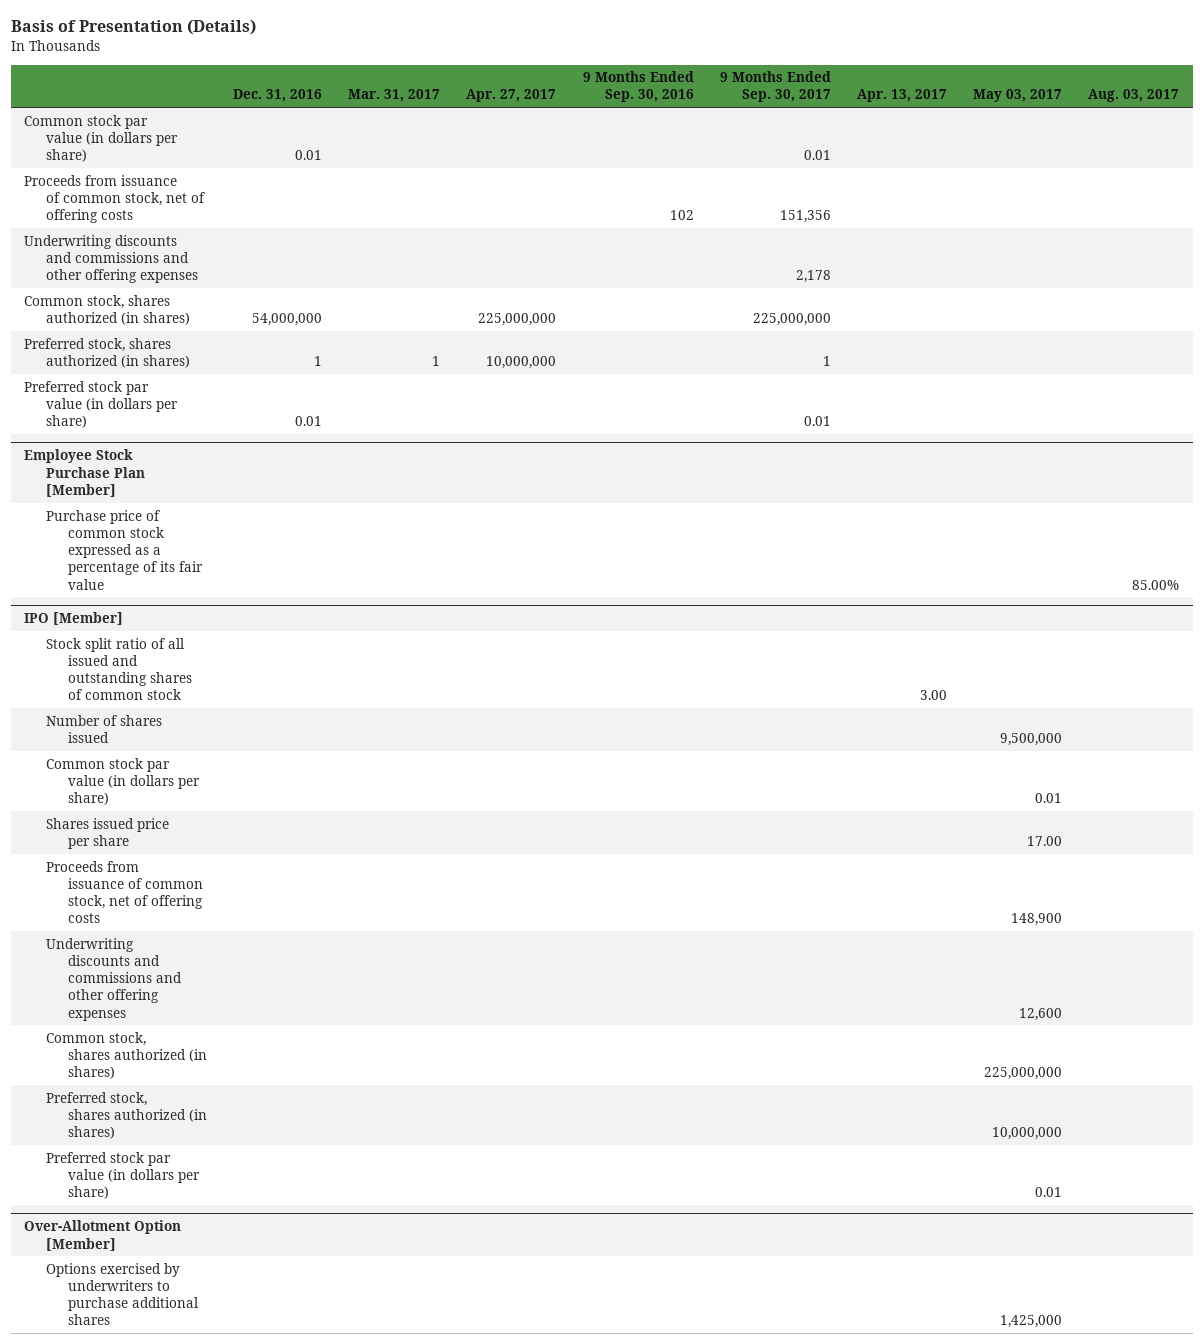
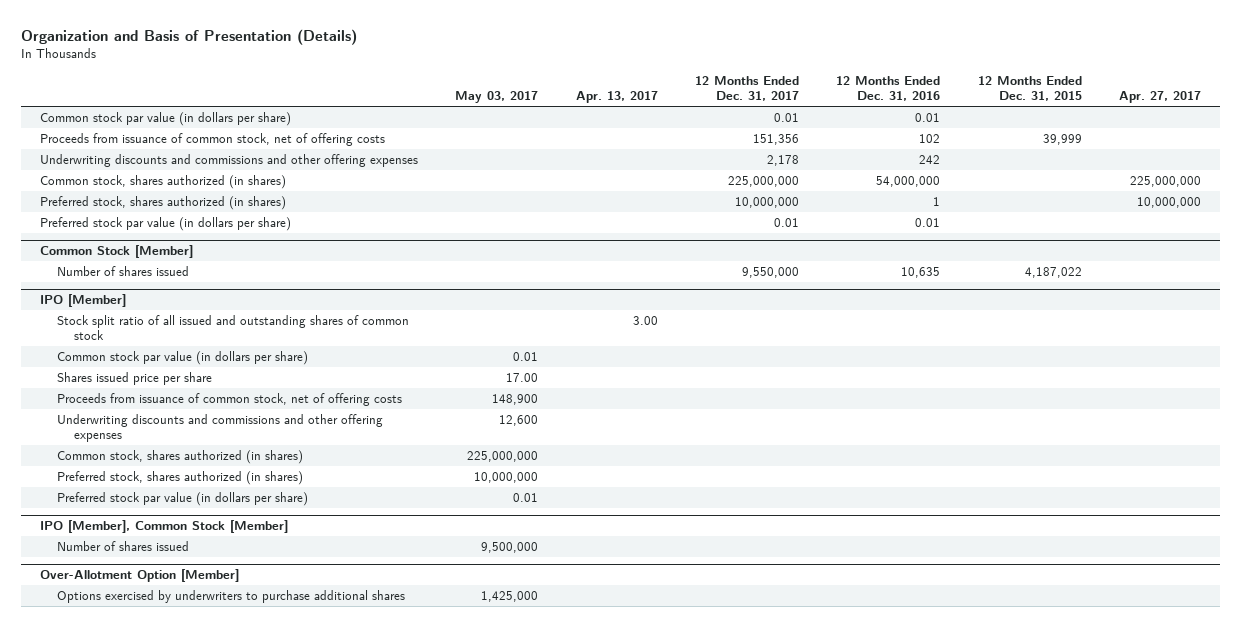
[11,19,257,36] Basis of Presentation (Details) -> [21,28,358,45] Organization and Basis of Presentation (Details)
[232,89,322,103] Dec. 31, 2016 -> none
[348,89,441,103] Mar. 31, 2017 -> none
[582,71,694,103] 9 Months Ended Sep. 30, 2016 -> none
[719,71,831,103] 9 Months Ended Sep. 30, 2017 -> none
[1088,89,1180,103] Aug. 03, 2017 -> none
none -> [695,75,800,102] 12 Months Ended Dec. 31, 2017
none -> [836,75,941,102] 12 Months Ended Dec. 31, 2016
none -> [977,75,1082,102] 12 Months Ended Dec. 31, 2015
[24,449,145,497] Employee Stock Purchase Plan [Member] -> none
[45,509,203,590] Purchase price of common stock expressed as a percentage of its fair value -> none
none -> [40,245,194,259] Common Stock [Member]
none -> [57,265,190,276] Number of shares issued
[45,714,162,743] Number of shares issued -> none
none -> [40,520,289,534] IPO [Member], Common Stock [Member]
none -> [57,540,190,551] Number of shares issued

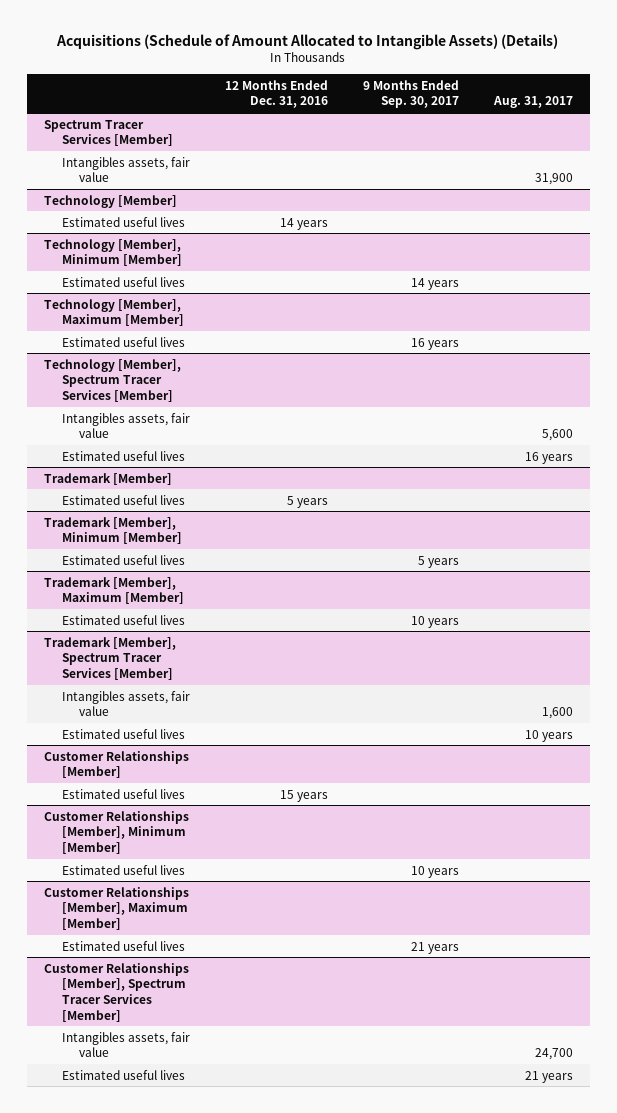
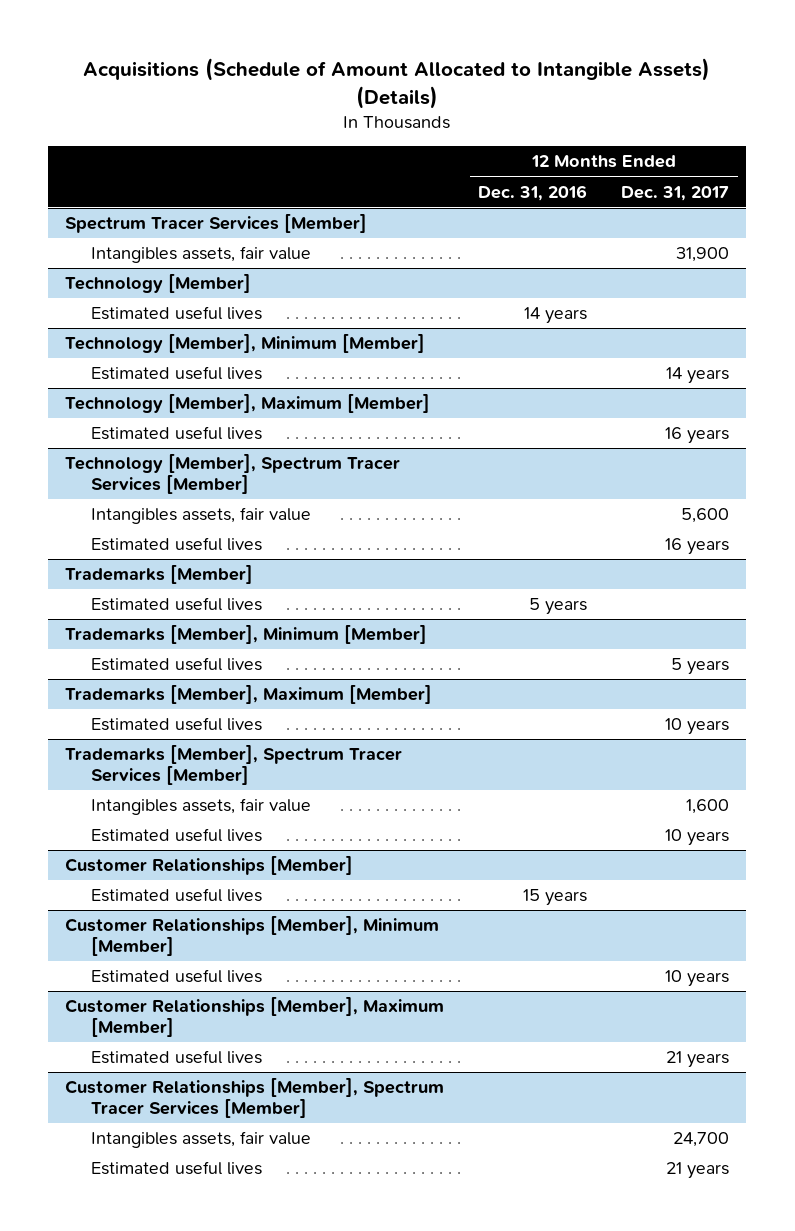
[362,79,459,109] 9 Months Ended Sep. 30, 2017 -> none
[492,96,573,109] Aug. 31, 2017 -> none
none -> [621,185,730,201] Dec. 31, 2017
[44,472,173,485] Trademark [Member] -> [65,565,254,585] Trademarks [Member]
[44,516,182,545] Trademark [Member], Minimum [Member] -> [65,625,428,645] Trademarks [Member], Minimum [Member]
[44,576,184,605] Trademark [Member], Maximum [Member] -> [65,685,433,705] Trademarks [Member], Maximum [Member]
[44,636,177,681] Trademark [Member], Spectrum Tracer Services [Member] -> [65,745,403,785] Trademarks [Member], Spectrum Tracer Services [Member]

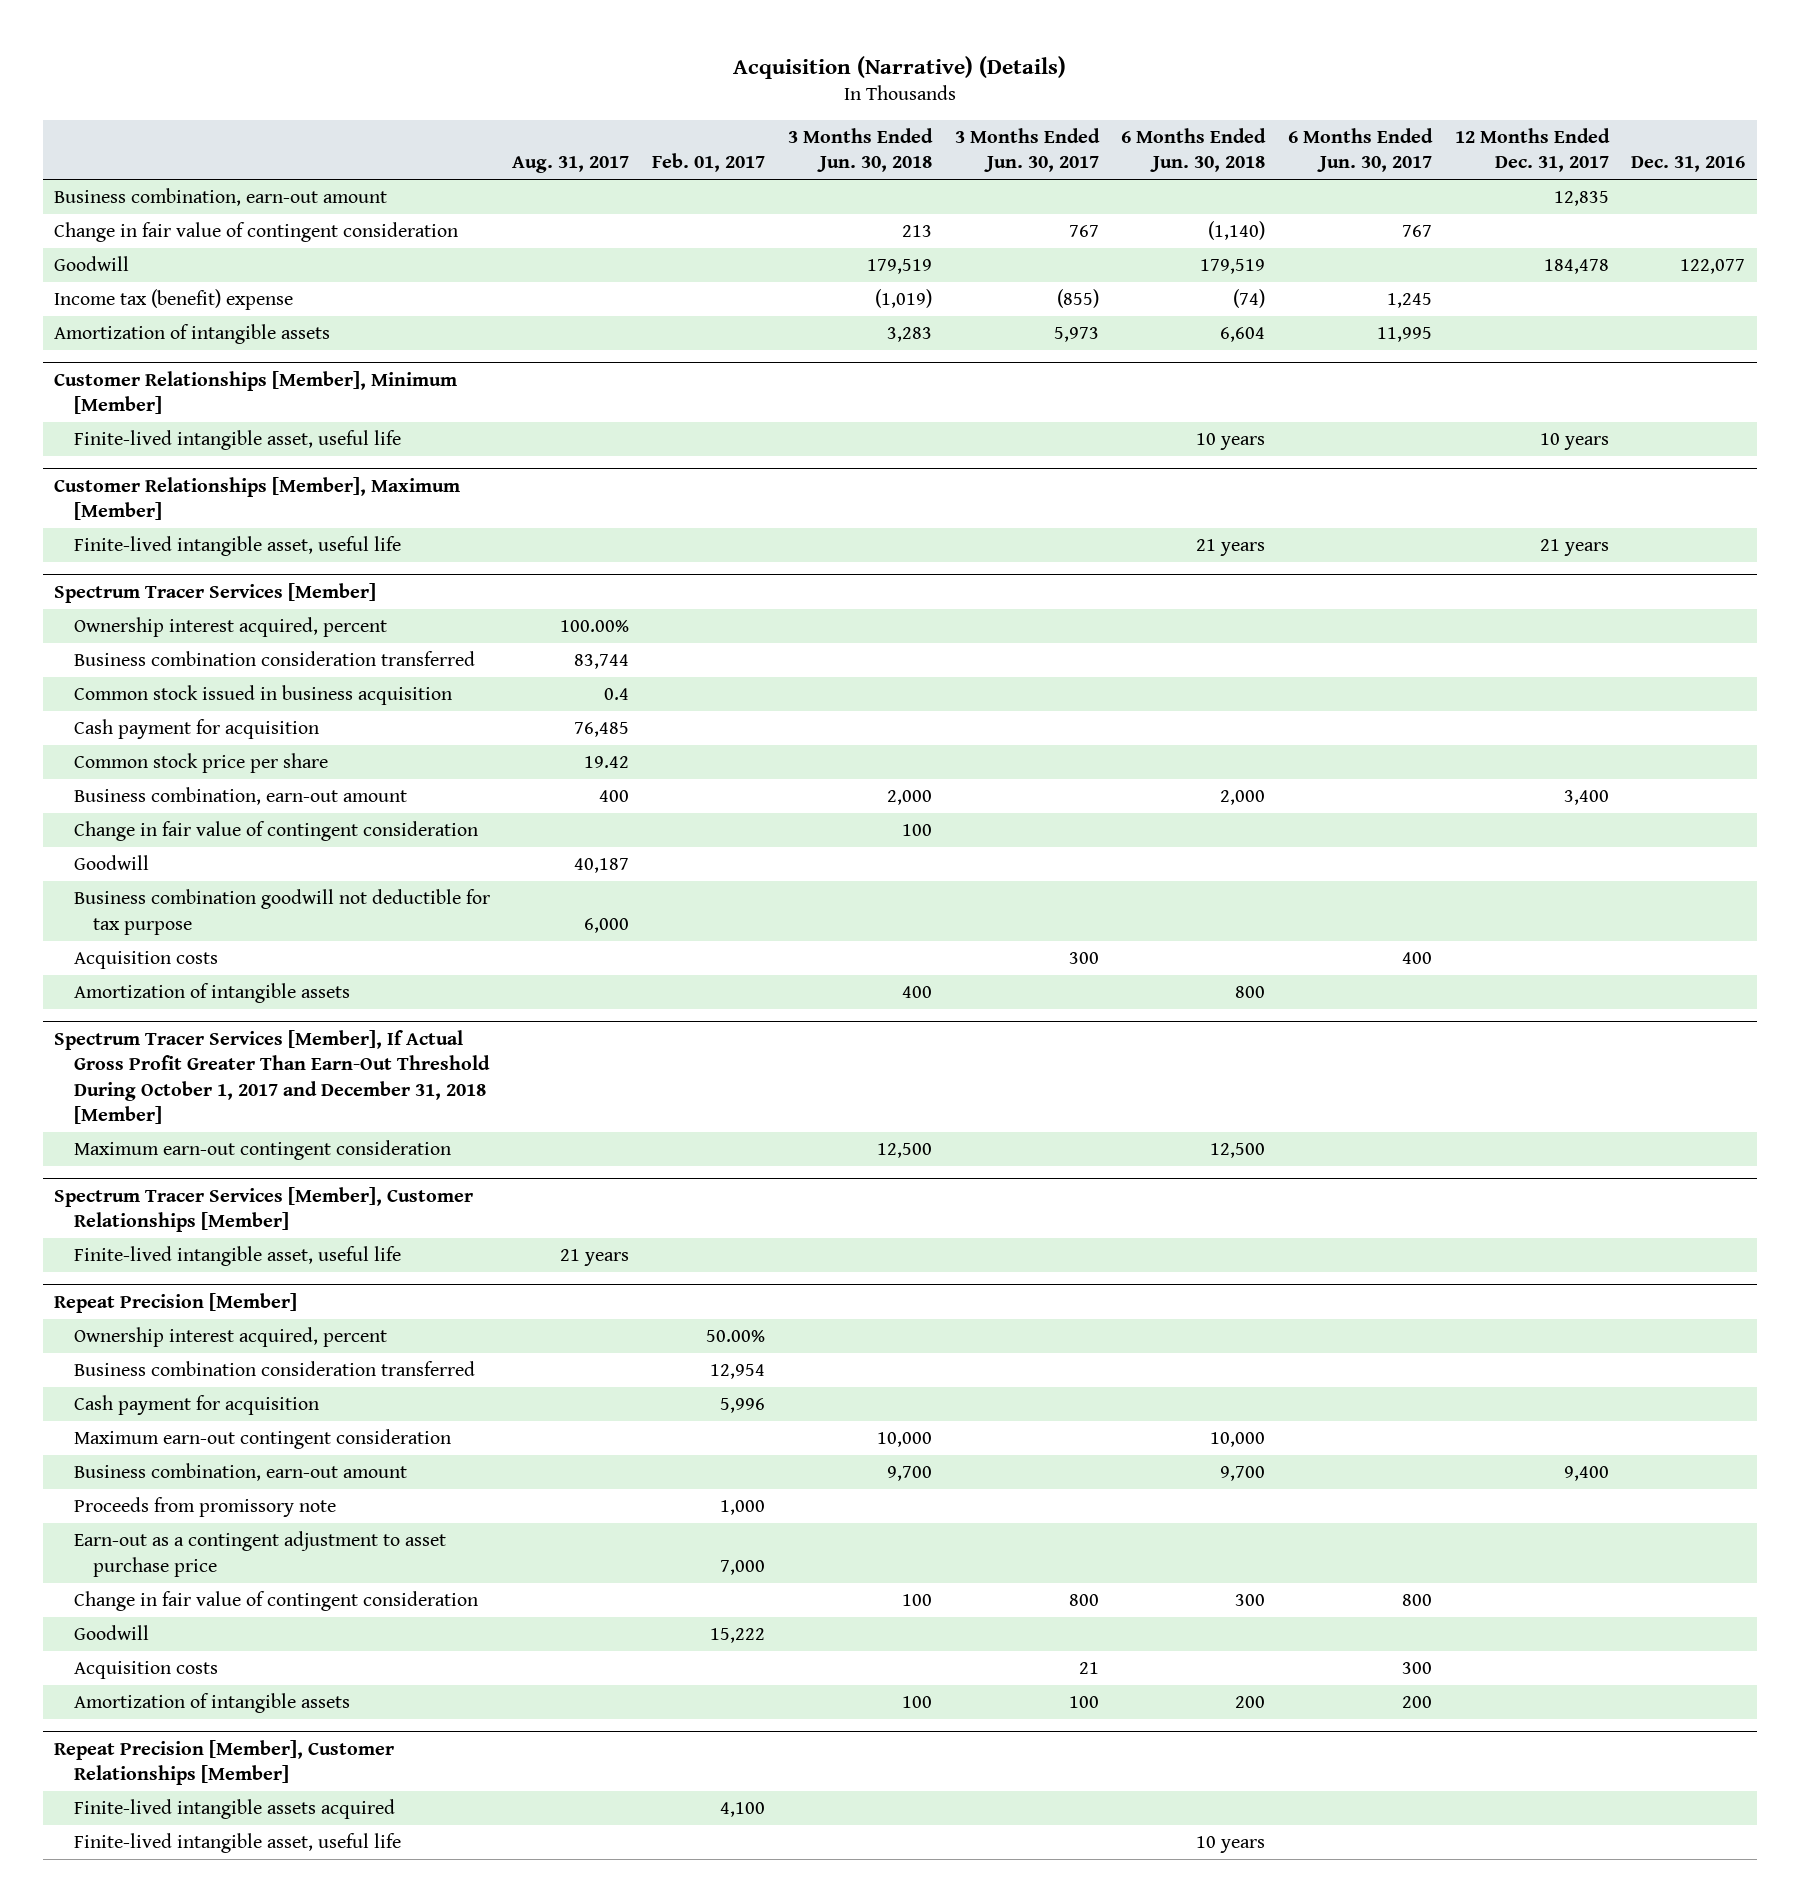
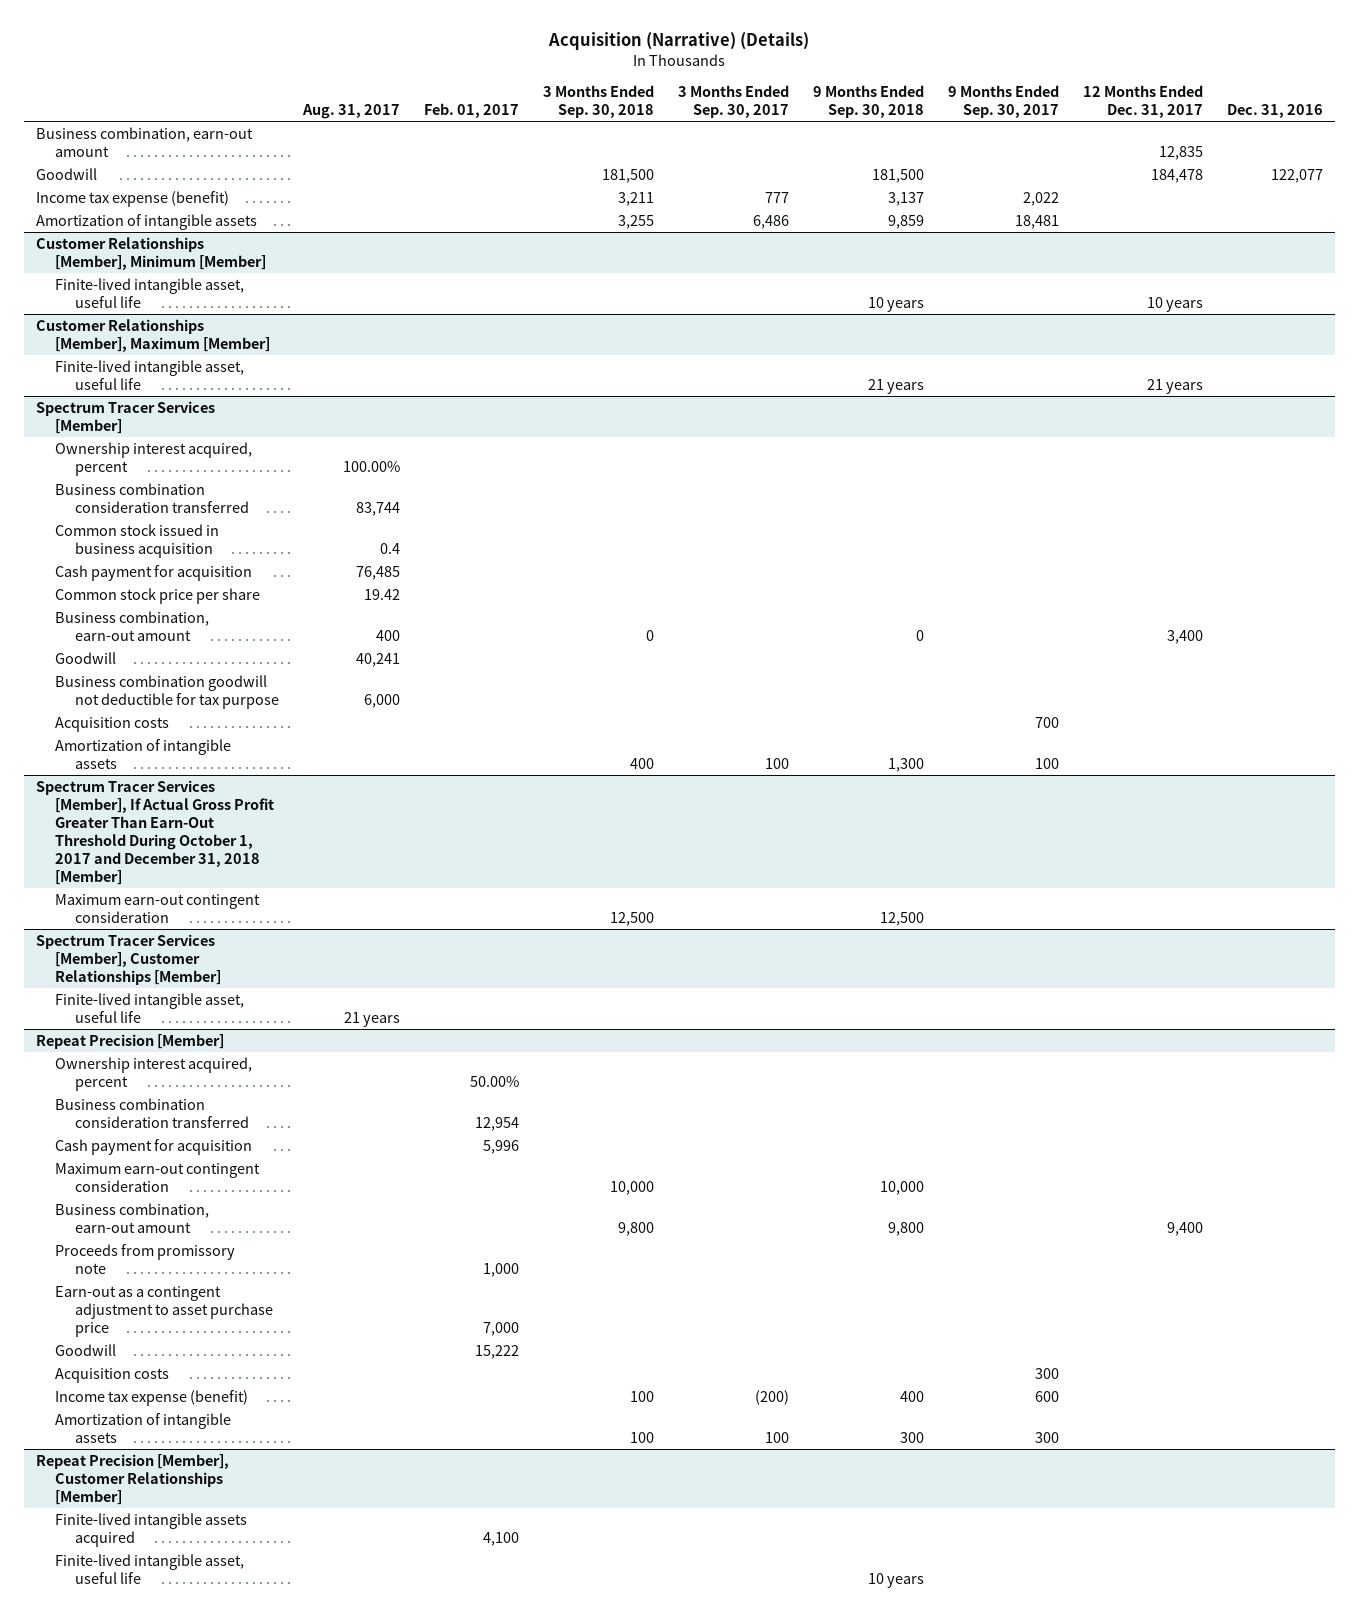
[787,128,933,173] 3 Months Ended Jun. 30, 2018 -> none
[954,128,1100,173] 3 Months Ended Jun. 30, 2017 -> none
[1121,128,1267,173] 6 Months Ended Jun. 30, 2018 -> none
[1287,128,1433,173] 6 Months Ended Jun. 30, 2017 -> none
none -> [542,84,654,118] 3 Months Ended Sep. 30, 2018
none -> [677,84,789,118] 3 Months Ended Sep. 30, 2017
none -> [812,84,924,118] 9 Months Ended Sep. 30, 2018
none -> [947,84,1059,118] 9 Months Ended Sep. 30, 2017
[54,222,459,243] Change in fair value of contingent consideration -> none
[54,289,294,311] Income tax (benefit) expense -> [35,190,229,207] Income tax expense (benefit)
[73,821,478,842] Change in fair value of contingent consideration -> none
[574,858,630,874] 40,187 -> [355,652,400,667] 40,241
[73,1591,478,1612] Change in fair value of contingent consideration -> none
none -> [55,1389,249,1406] Income tax expense (benefit)

